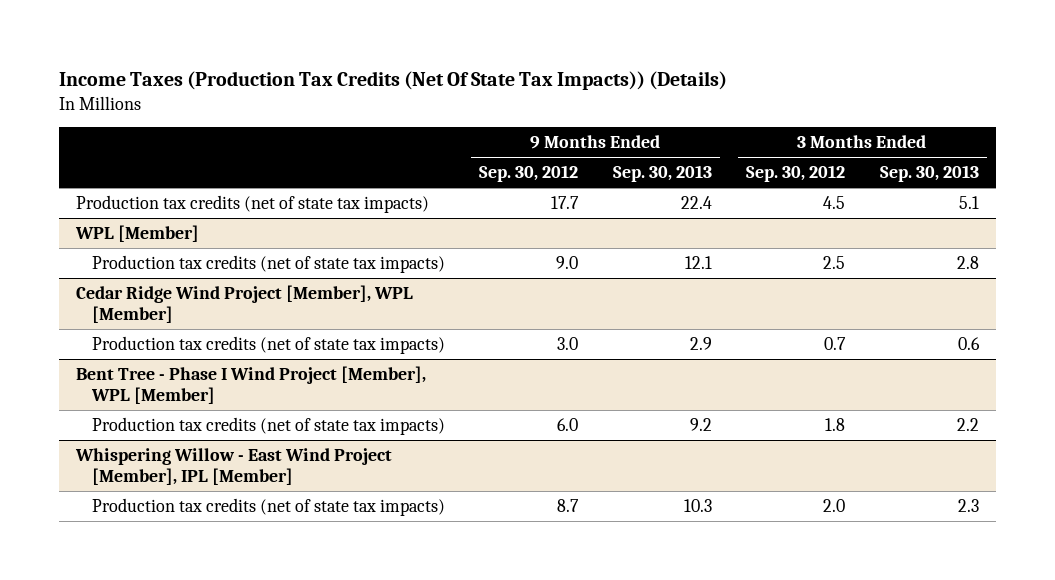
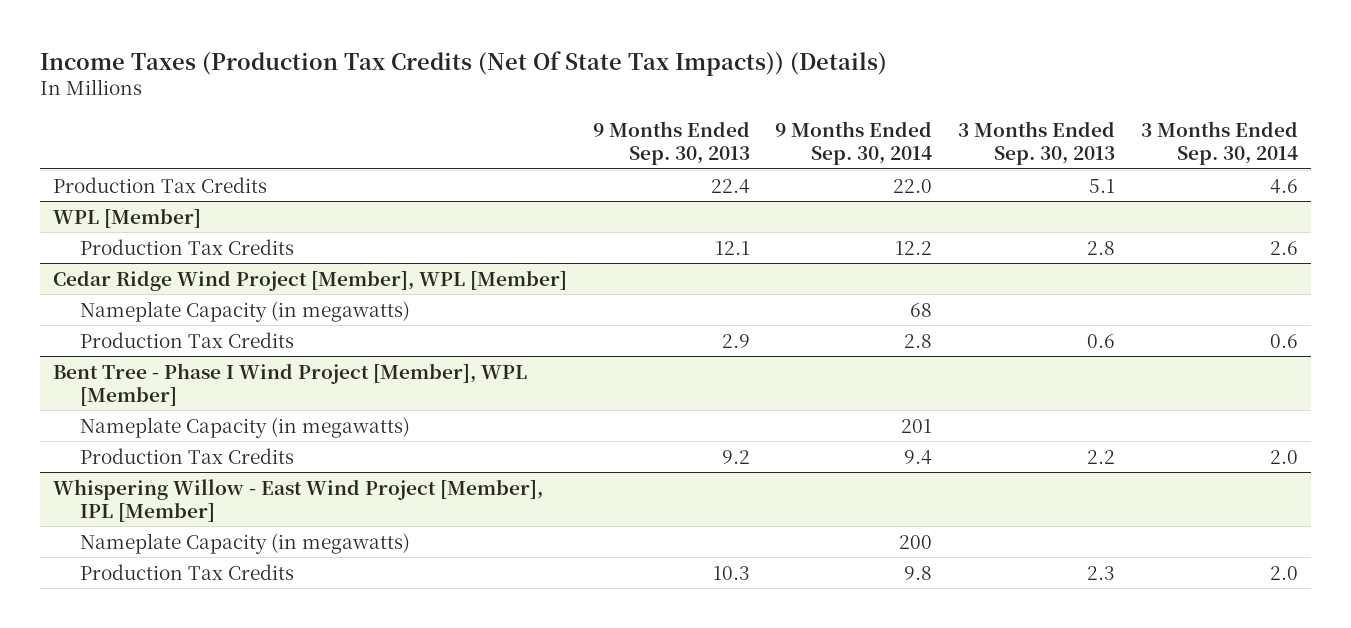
[479,165,579,183] Sep. 30, 2012 -> none
[746,165,846,183] Sep. 30, 2012 -> none
none -> [775,120,933,166] 9 Months Ended Sep. 30, 2014
none -> [1141,120,1299,166] 3 Months Ended Sep. 30, 2014
[76,194,430,213] Production tax credits (net of state tax impacts) -> [52,176,267,193] Production Tax Credits
[91,254,445,273] Production tax credits (net of state tax impacts) -> [79,238,294,255] Production Tax Credits
none -> [79,300,410,322] Nameplate Capacity (in megawatts)
[91,335,445,354] Production tax credits (net of state tax impacts) -> [79,331,294,348] Production Tax Credits
none -> [79,416,410,438] Nameplate Capacity (in megawatts)
[91,416,445,435] Production tax credits (net of state tax impacts) -> [79,447,294,464] Production Tax Credits
none -> [79,532,410,554] Nameplate Capacity (in megawatts)
[91,497,445,516] Production tax credits (net of state tax impacts) -> [79,563,294,580] Production Tax Credits

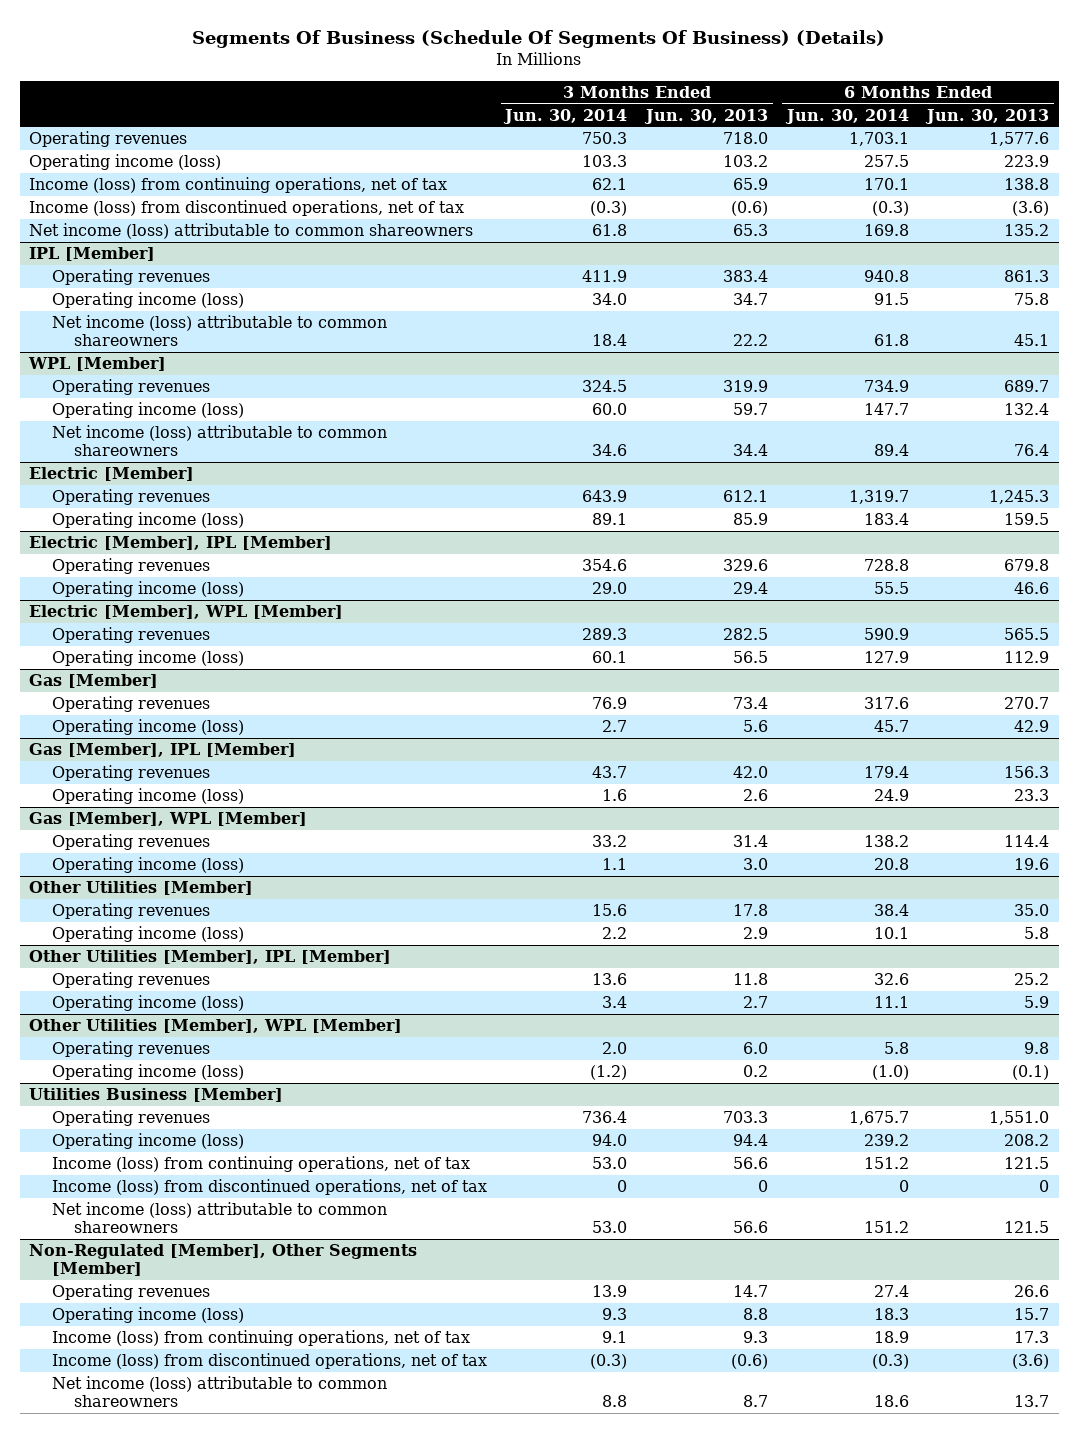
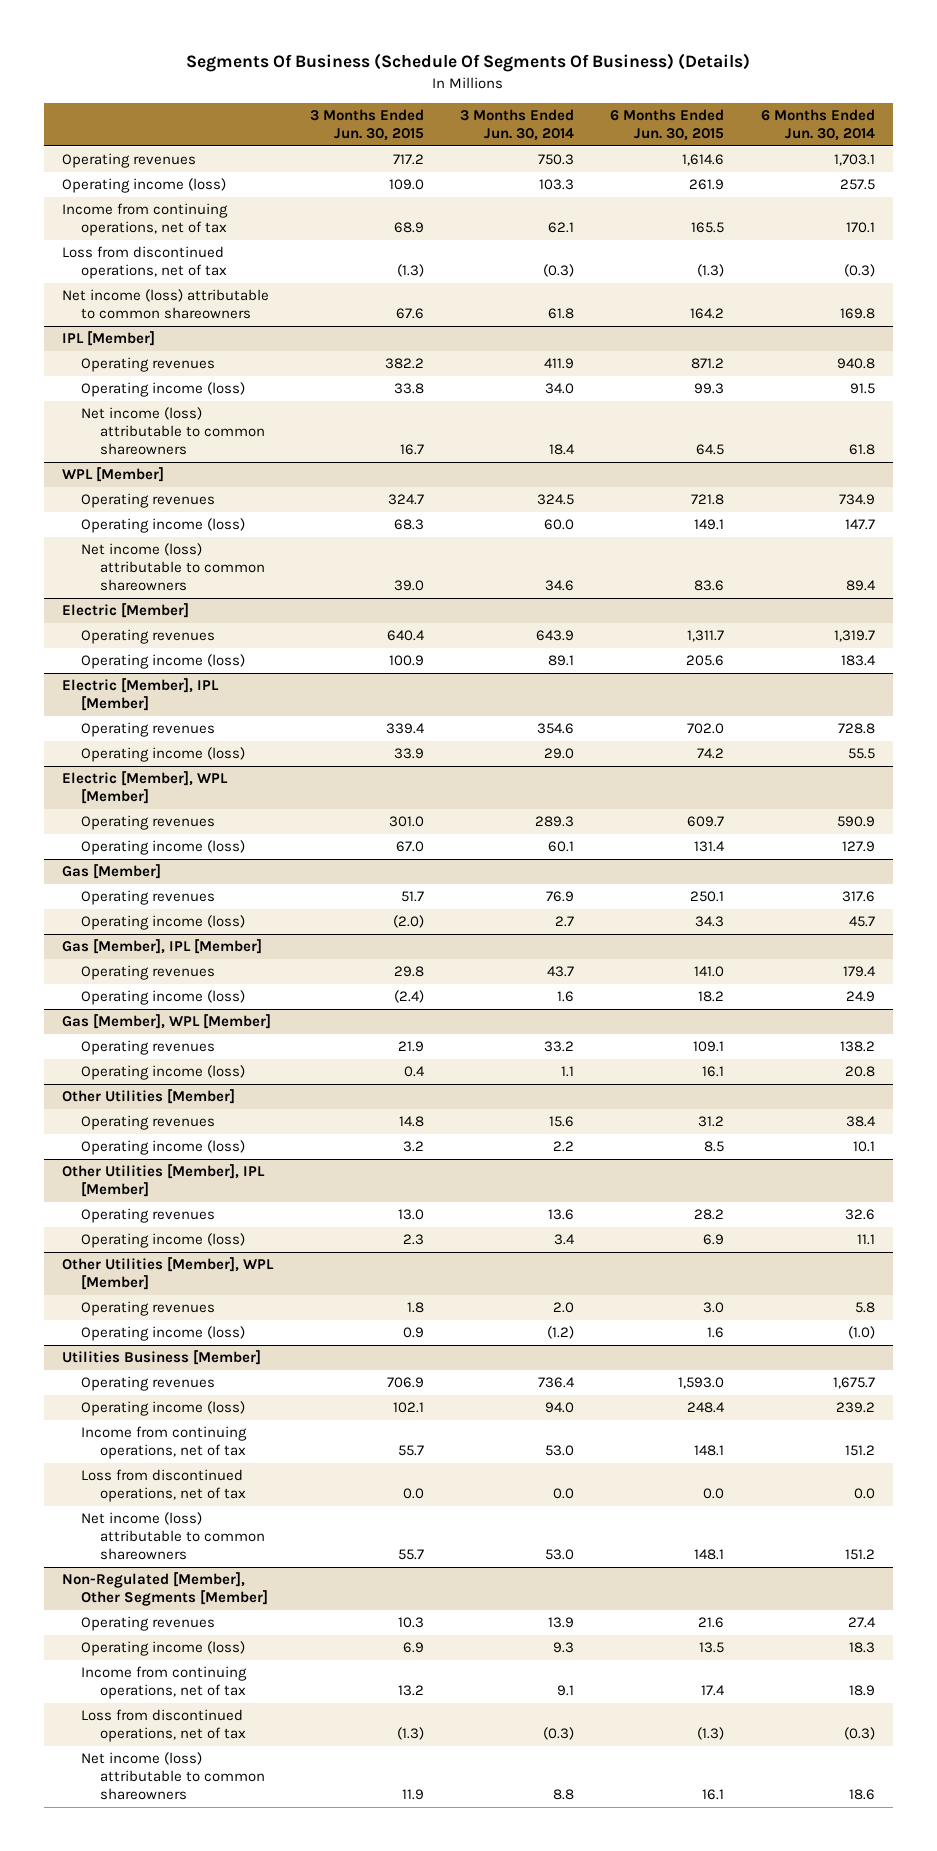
[643,108,768,124] Jun. 30, 2013 -> none
[925,108,1050,124] Jun. 30, 2013 -> none
none -> [309,109,424,142] 3 Months Ended Jun. 30, 2015
none -> [610,109,725,142] 6 Months Ended Jun. 30, 2015
[29,176,448,193] Income (loss) from continuing operations, net of tax -> [62,203,229,237] Income from continuing operations, net of tax
[29,199,465,216] Income (loss) from discontinued operations, net of tax -> [62,246,228,280] Loss from discontinued operations, net of tax
[51,1155,470,1172] Income (loss) from continuing operations, net of tax -> [81,1426,248,1460] Income from continuing operations, net of tax
[51,1178,487,1195] Income (loss) from discontinued operations, net of tax -> [81,1469,247,1503] Loss from discontinued operations, net of tax
[617,1179,628,1192] 0 -> [552,1488,574,1500] 0.0
[898,1179,909,1192] 0 -> [853,1488,875,1500] 0.0
[51,1329,470,1346] Income (loss) from continuing operations, net of tax -> [81,1666,248,1700] Income from continuing operations, net of tax
[51,1352,487,1369] Income (loss) from discontinued operations, net of tax -> [81,1709,247,1743] Loss from discontinued operations, net of tax

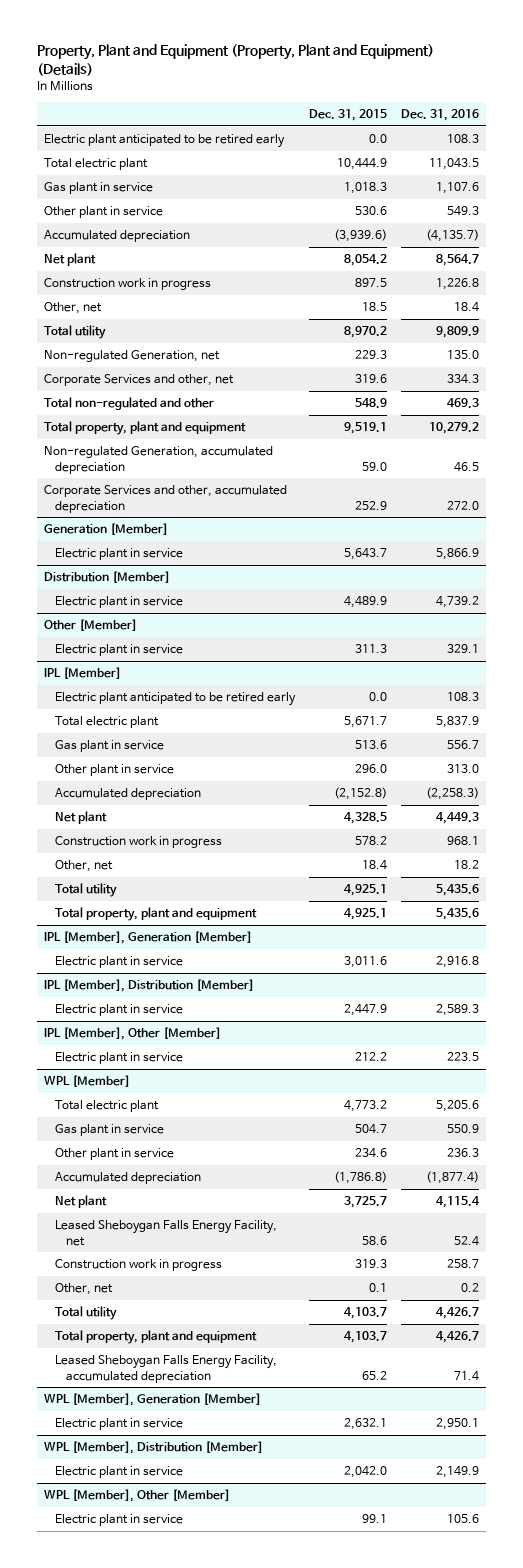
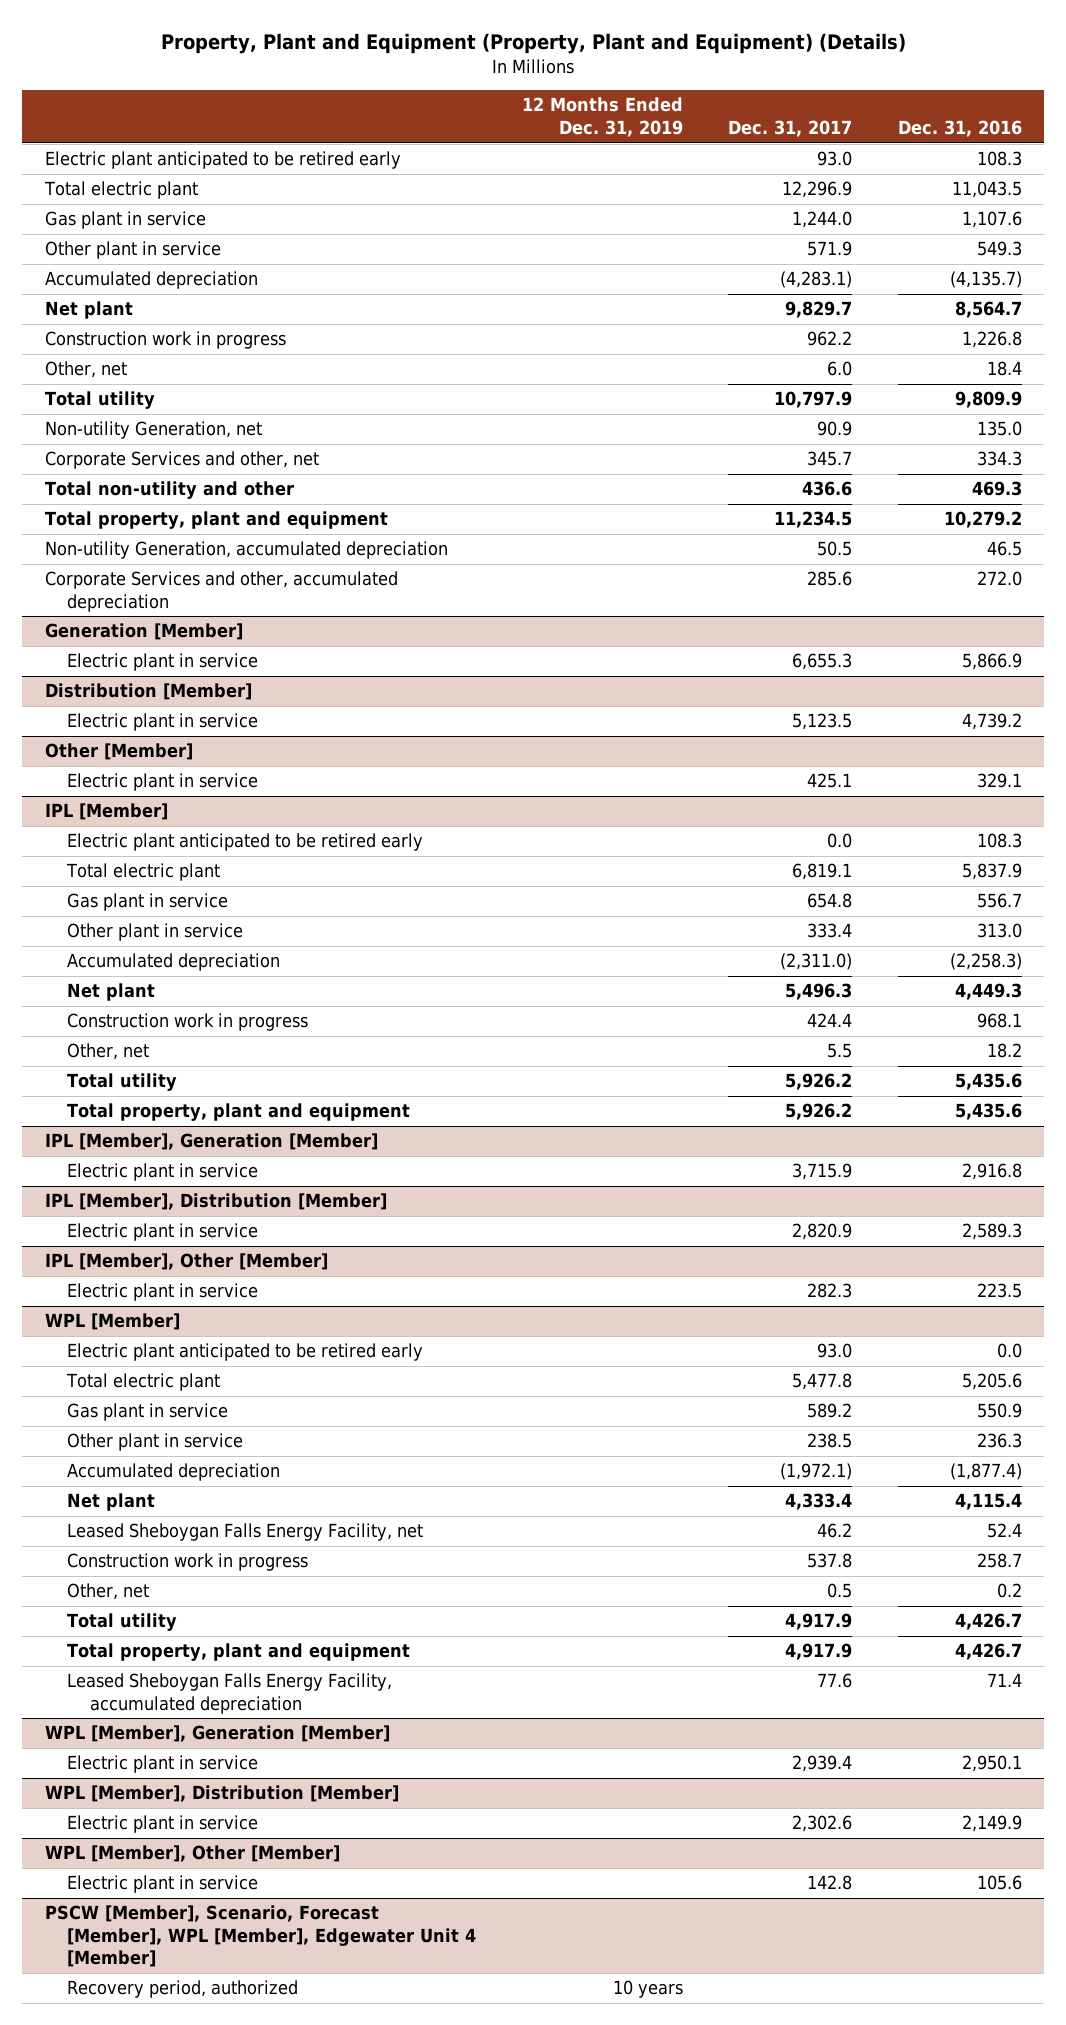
[308,109,387,122] Dec. 31, 2015 -> none
none -> [521,97,683,137] 12 Months Ended Dec. 31, 2019
none -> [728,119,853,137] Dec. 31, 2017
[43,350,220,363] Non-regulated Generation, net -> [44,421,262,440] Non-utility Generation, net
[43,397,214,411] Total non-regulated and other -> [44,481,294,500] Total non-utility and other
[43,446,273,474] Non-regulated Generation, accumulated depreciation -> [44,541,448,560] Non-utility Generation, accumulated depreciation
none -> [67,1343,424,1362] Electric plant anticipated to be retired early
none -> [44,1905,477,1968] PSCW [Member], Scenario, Forecast [Member], WPL [Member], Edgewater Unit 4 [Member]
none -> [67,1980,299,1999] Recovery period, authorized

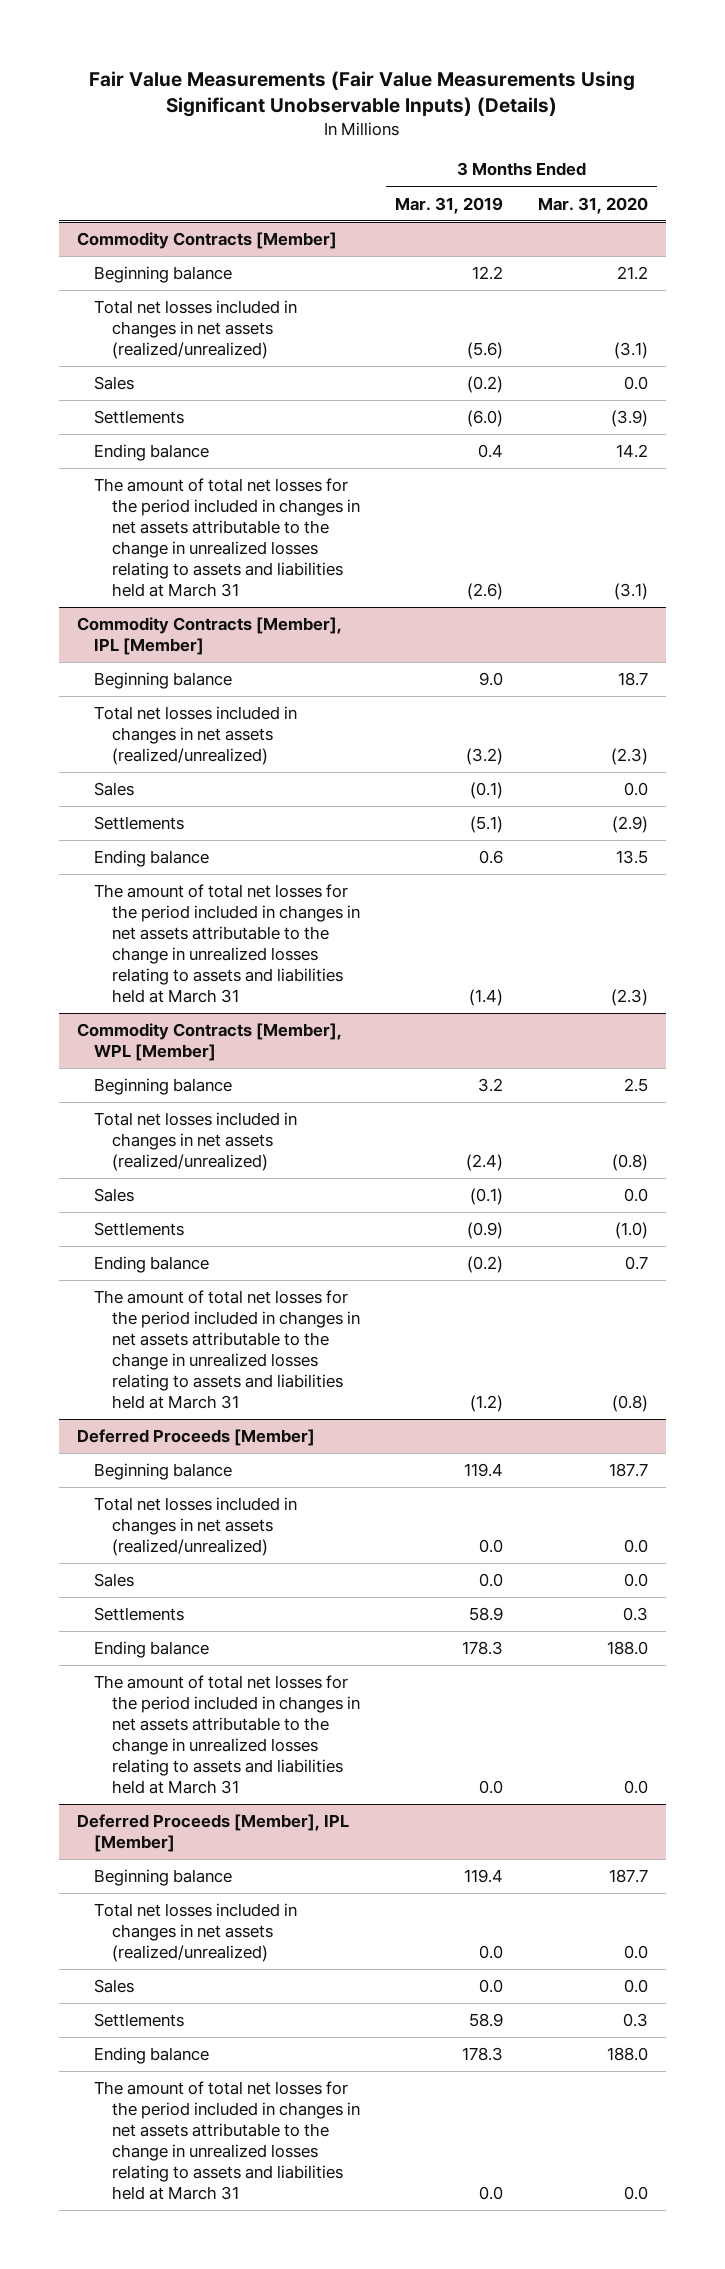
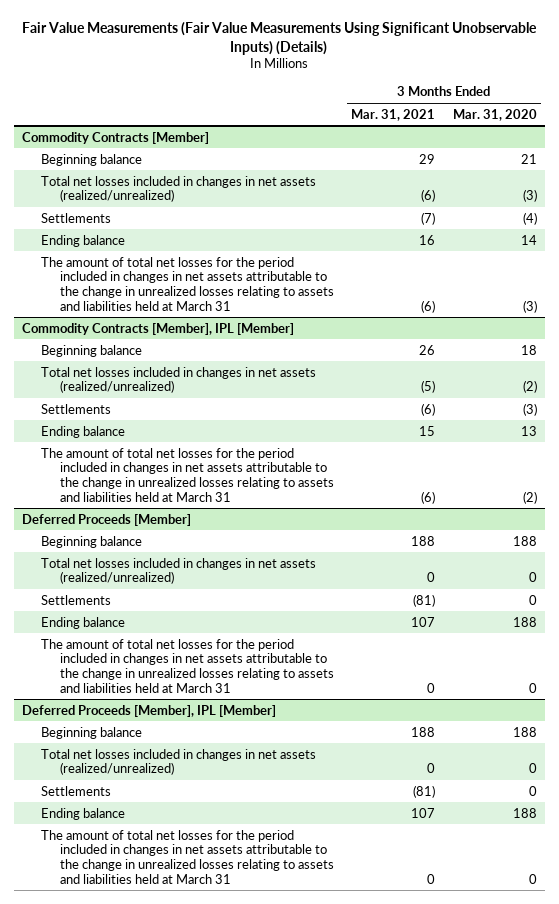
[395,196,504,214] Mar. 31, 2019 -> none
none -> [351,108,436,121] Mar. 31, 2021
[94,376,135,391] Sales -> none
[617,266,649,281] 21.2 -> [520,153,537,164] 21
[614,342,649,360] (3.1) -> [522,189,537,203] (3)
[611,410,649,428] (3.9) -> [522,211,537,225] (4)
[616,444,649,459] 14.2 -> [520,234,537,245] 14
[614,583,649,601] (3.1) -> [522,299,537,313] (3)
[94,782,135,797] Sales -> none
[76,1023,342,1062] Commodity Contracts [Member], WPL [Member] -> none
[94,1078,233,1096] Beginning balance -> none
[94,1112,298,1172] Total net losses included in changes in net assets (realized/unrealized) -> none
[94,1188,135,1203] Sales -> none
[94,1222,185,1237] Settlements -> none
[94,1256,210,1274] Ending balance -> none
[94,1290,360,1410] The amount of total net losses for the period included in changes in net assets attributable to the change in unrealized losses relating to assets and liabilities held at March 31 -> none
[618,672,649,687] 18.7 -> [520,344,537,355] 18
[611,748,649,766] (2.3) -> [522,380,537,394] (2)
[612,816,649,834] (2.9) -> [522,402,537,416] (3)
[616,850,649,865] 13.5 -> [520,425,537,436] 13
[611,989,649,1007] (2.3) -> [522,490,537,504] (2)
[94,1573,135,1588] Sales -> none
[609,1463,649,1478] 187.7 -> [512,535,537,546] 188
[624,1539,649,1554] 0.0 -> [528,572,537,583] 0
[623,1607,649,1622] 0.3 -> [528,594,537,605] 0
[607,1641,649,1656] 188.0 -> [512,616,537,627] 188
[624,1780,649,1795] 0.0 -> [528,682,537,693] 0
[94,1979,135,1994] Sales -> none
[609,1869,649,1884] 187.7 -> [512,726,537,737] 188
[624,1945,649,1960] 0.0 -> [528,763,537,774] 0
[623,2013,649,2028] 0.3 -> [528,785,537,796] 0
[607,2047,649,2062] 188.0 -> [512,807,537,818] 188
[624,2186,649,2201] 0.0 -> [528,873,537,884] 0

